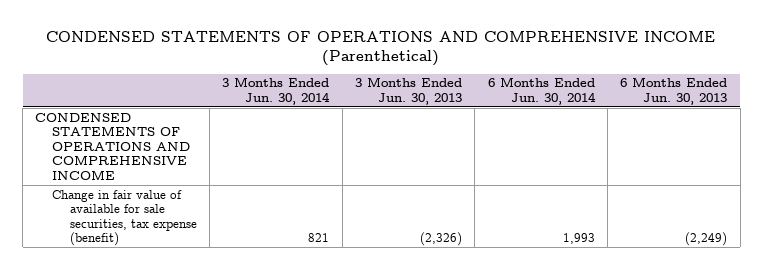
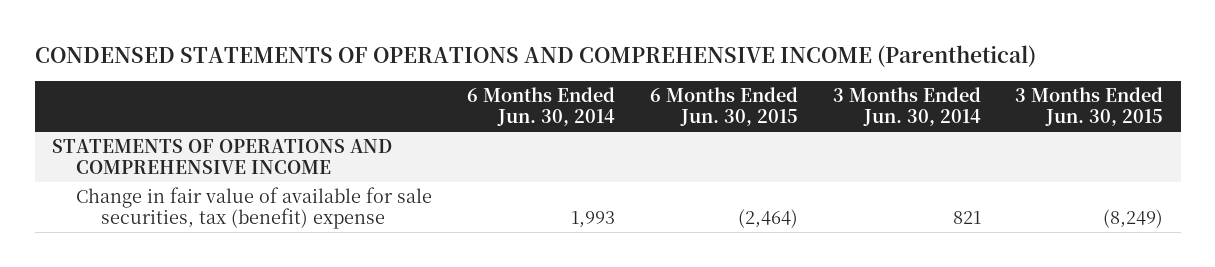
[354,77,462,105] 3 Months Ended Jun. 30, 2013 -> none
[620,77,728,105] 6 Months Ended Jun. 30, 2013 -> none
none -> [649,87,798,127] 6 Months Ended Jun. 30, 2015
none -> [1015,87,1164,127] 3 Months Ended Jun. 30, 2015
[35,112,191,180] CONDENSED STATEMENTS OF OPERATIONS AND COMPREHENSIVE INCOME -> [52,138,393,175] STATEMENTS OF OPERATIONS AND COMPREHENSIVE INCOME
[52,189,197,247] Change in fair value of available for sale securities, tax expense (benefit) -> [76,186,433,230] Change in fair value of available for sale securities, tax (benefit) expense

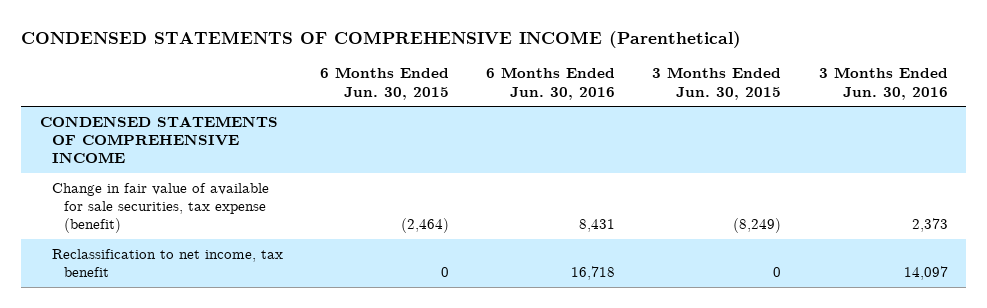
[34,45,1036,68] CONDENSED STATEMENTS OF OPERATIONS AND COMPREHENSIVE INCOME (Parenthetical) -> [21,30,742,48] CONDENSED STATEMENTS OF COMPREHENSIVE INCOME (Parenthetical)
[467,87,616,127] 6 Months Ended Jun. 30, 2014 -> none
[832,87,981,127] 3 Months Ended Jun. 30, 2014 -> none
none -> [486,67,616,100] 6 Months Ended Jun. 30, 2016
none -> [818,67,948,100] 3 Months Ended Jun. 30, 2016
[52,138,393,175] STATEMENTS OF OPERATIONS AND COMPREHENSIVE INCOME -> [39,115,278,164] CONDENSED STATEMENTS OF COMPREHENSIVE INCOME
[76,186,433,230] Change in fair value of available for sale securities, tax (benefit) expense -> [51,182,269,234] Change in fair value of available for sale securities, tax expense (benefit)
none -> [51,248,283,278] Reclassification to net income, tax benefit

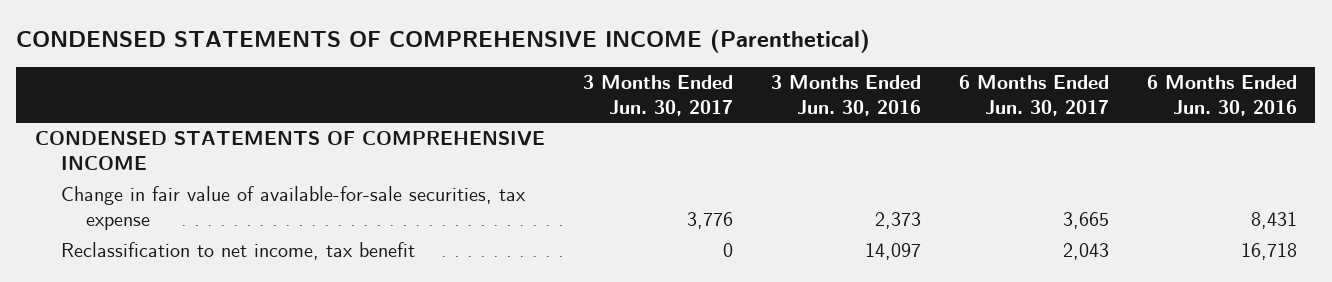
[319,67,449,100] 6 Months Ended Jun. 30, 2015 -> none
[652,67,782,100] 3 Months Ended Jun. 30, 2015 -> none
none -> [583,75,734,116] 3 Months Ended Jun. 30, 2017
none -> [958,75,1109,116] 6 Months Ended Jun. 30, 2017
[51,182,269,234] Change in fair value of available for sale securities, tax expense (benefit) -> [60,186,526,231] Change in fair value of available-for-sale securities, tax expense

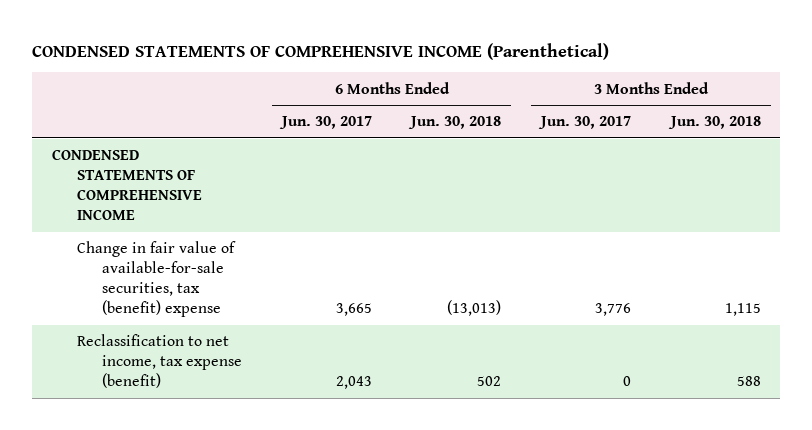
[770,75,921,116] 3 Months Ended Jun. 30, 2016 -> none
[1146,75,1297,116] 6 Months Ended Jun. 30, 2016 -> none
none -> [408,116,502,130] Jun. 30, 2018
none -> [667,116,761,130] Jun. 30, 2018
[60,186,526,231] Change in fair value of available-for-sale securities, tax expense -> [76,241,236,318] Change in fair value of available-for-sale securities, tax (benefit) expense
[60,242,415,261] Reclassification to net income, tax benefit -> [76,334,243,389] Reclassification to net income, tax expense (benefit)

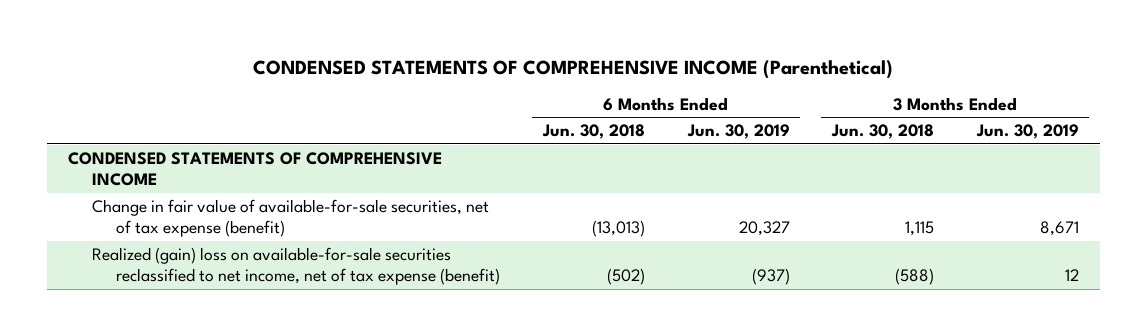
[278,116,372,130] Jun. 30, 2017 -> none
[538,116,632,130] Jun. 30, 2017 -> none
none -> [686,124,790,140] Jun. 30, 2019
none -> [975,124,1079,140] Jun. 30, 2019
[76,241,236,318] Change in fair value of available-for-sale securities, tax (benefit) expense -> [92,198,490,238] Change in fair value of available-for-sale securities, net of tax expense (benefit)
[76,334,243,389] Reclassification to net income, tax expense (benefit) -> [92,246,501,286] Realized (gain) loss on available-for-sale securities reclassified to net income, net of tax expense (benefit)
[477,376,502,387] 502 -> [607,268,646,286] (502)
[736,376,761,387] 588 -> [895,268,935,286] (588)

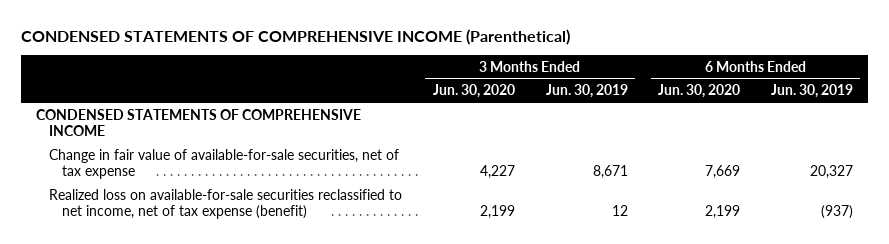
[542,124,646,140] Jun. 30, 2018 -> none
[831,124,935,140] Jun. 30, 2018 -> none
none -> [432,84,515,99] Jun. 30, 2020
none -> [658,84,741,99] Jun. 30, 2020
[92,198,490,238] Change in fair value of available-for-sale securities, net of tax expense (benefit) -> [49,148,400,180] Change in fair value of available-for-sale securities, net of tax expense
[92,246,501,286] Realized (gain) loss on available-for-sale securities reclassified to net income, net of tax expense (benefit) -> [49,188,403,220] Realized loss on available-for-sale securities reclassified to net income, net of tax expense (benefit)

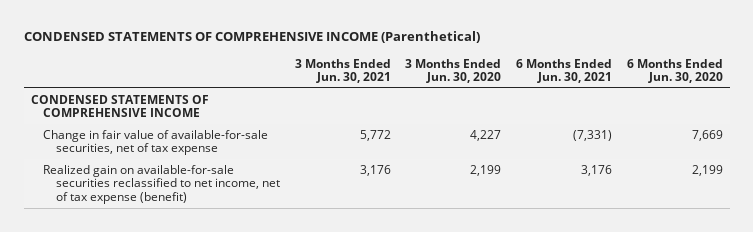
[545,84,628,99] Jun. 30, 2019 -> none
[770,84,853,99] Jun. 30, 2019 -> none
none -> [294,58,391,84] 3 Months Ended Jun. 30, 2021
none -> [515,58,612,84] 6 Months Ended Jun. 30, 2021
[49,188,403,220] Realized loss on available-for-sale securities reclassified to net income, net of tax expense (benefit) -> [43,164,280,205] Realized gain on available-for-sale securities reclassified to net income, net of tax expense (benefit)

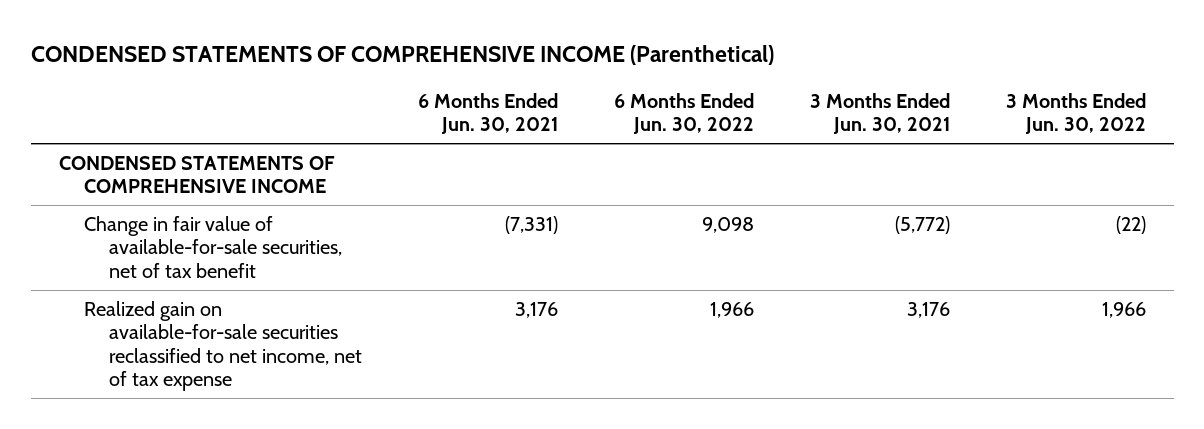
[405,58,502,84] 3 Months Ended Jun. 30, 2020 -> none
[626,58,723,84] 6 Months Ended Jun. 30, 2020 -> none
none -> [613,92,754,135] 6 Months Ended Jun. 30, 2022
none -> [1005,92,1146,135] 3 Months Ended Jun. 30, 2022
[43,129,269,156] Change in fair value of available-for-sale securities, net of tax expense -> [83,216,343,278] Change in fair value of available-for-sale securities, net of tax benefit
[359,129,391,141] 5,772 -> [894,216,950,235] (5,772)
[43,164,280,205] Realized gain on available-for-sale securities reclassified to net income, net of tax expense (benefit) -> [83,301,363,392] Realized gain on available-for-sale securities reclassified to net income, net of tax expense

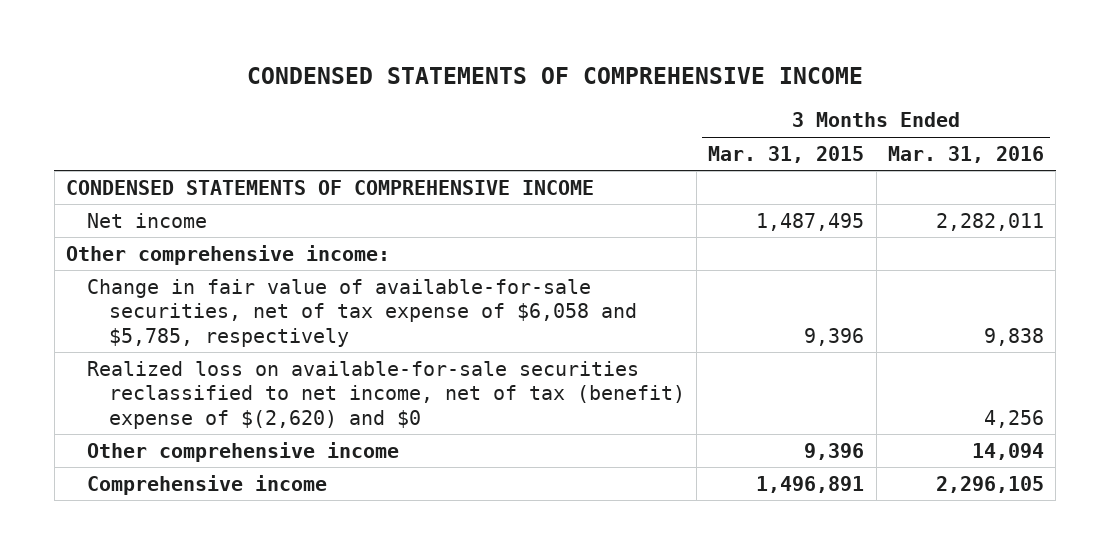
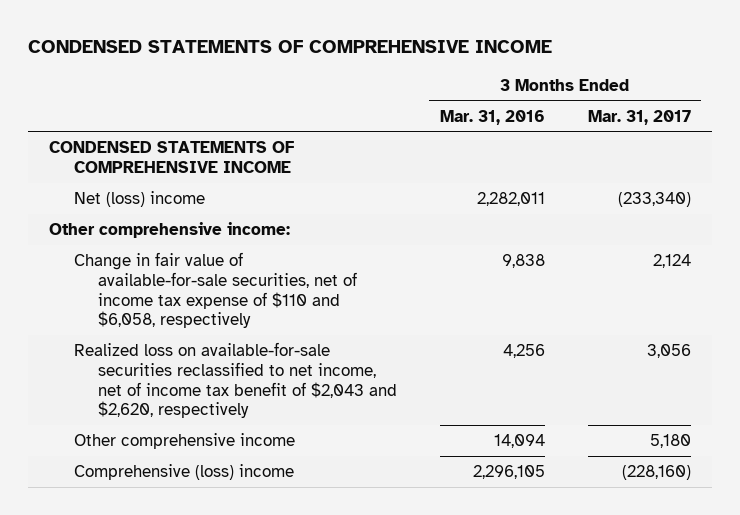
[708,145,865,163] Mar. 31, 2015 -> none
none -> [587,109,691,125] Mar. 31, 2017
[87,212,208,228] Net income -> [73,190,205,207] Net (loss) income
[87,278,637,347] Change in fair value of available-for-sale securities, net of tax expense of $6,058 and $5,785, respectively -> [73,251,358,329] Change in fair value of available-for-sale securities, net of income tax expense of $110 and $6,058, respectively
[87,360,685,429] Realized loss on available-for-sale securities reclassified to net income, net of tax (benefit) expense of $(2,620) and $0 -> [73,341,398,419] Realized loss on available-for-sale securities reclassified to net income, net of income tax benefit of $2,043 and $2,620, respectively
[87,474,328,495] Comprehensive income -> [73,463,294,480] Comprehensive (loss) income

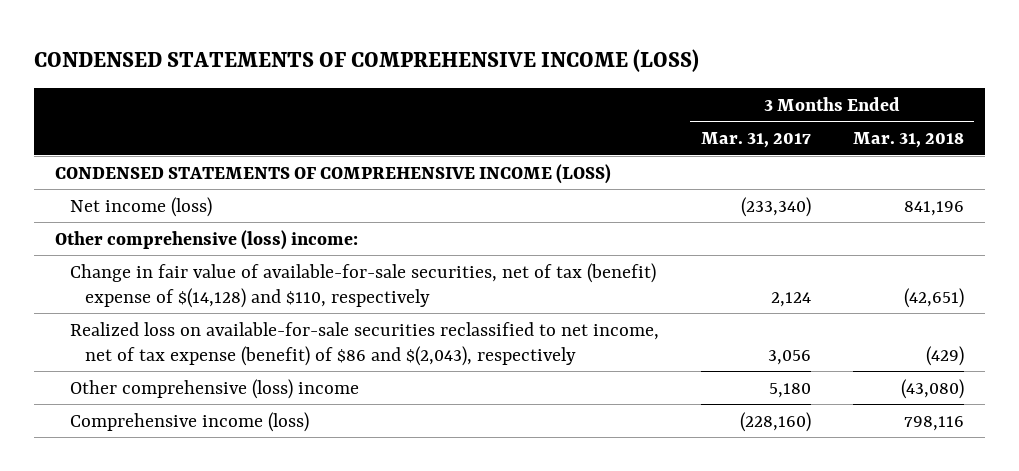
[28,40,553,54] CONDENSED STATEMENTS OF COMPREHENSIVE INCOME -> [34,49,700,73] CONDENSED STATEMENTS OF COMPREHENSIVE INCOME (LOSS)
[439,109,545,125] Mar. 31, 2016 -> none
none -> [852,132,964,149] Mar. 31, 2018
[49,140,295,173] CONDENSED STATEMENTS OF COMPREHENSIVE INCOME -> [55,163,612,184] CONDENSED STATEMENTS OF COMPREHENSIVE INCOME (LOSS)
[73,190,205,207] Net (loss) income -> [69,196,212,217] Net income (loss)
[49,221,291,238] Other comprehensive income: -> [55,229,359,250] Other comprehensive (loss) income:
[73,251,358,329] Change in fair value of available-for-sale securities, net of income tax expense of $110 and $6,058, respectively -> [69,262,656,308] Change in fair value of available-for-sale securities, net of tax (benefit) expense of $(14,128) and $110, respectively
[73,341,398,419] Realized loss on available-for-sale securities reclassified to net income, net of income tax benefit of $2,043 and $2,620, respectively -> [69,321,659,366] Realized loss on available-for-sale securities reclassified to net income, net of tax expense (benefit) of $86 and $(2,043), respectively
[73,432,295,449] Other comprehensive income -> [69,378,359,399] Other comprehensive (loss) income
[73,463,294,480] Comprehensive (loss) income -> [69,411,309,432] Comprehensive income (loss)

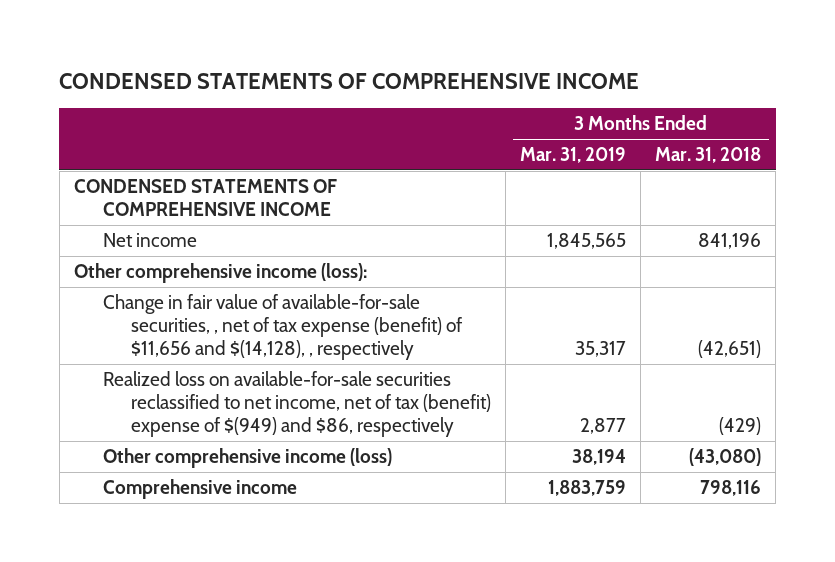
[34,49,700,73] CONDENSED STATEMENTS OF COMPREHENSIVE INCOME (LOSS) -> [59,73,640,90] CONDENSED STATEMENTS OF COMPREHENSIVE INCOME
[700,132,811,149] Mar. 31, 2017 -> none
none -> [520,147,627,164] Mar. 31, 2019
[55,163,612,184] CONDENSED STATEMENTS OF COMPREHENSIVE INCOME (LOSS) -> [73,179,337,217] CONDENSED STATEMENTS OF COMPREHENSIVE INCOME
[69,196,212,217] Net income (loss) -> [102,233,197,248] Net income
[55,229,359,250] Other comprehensive (loss) income: -> [73,263,367,284] Other comprehensive income (loss):
[69,262,656,308] Change in fair value of available-for-sale securities, net of tax (benefit) expense of $(14,128) and $110, respectively -> [102,294,464,361] Change in fair value of available-for-sale securities, , net of tax expense (benefit) of $11,656 and $(14,128), , respectively
[69,321,659,366] Realized loss on available-for-sale securities reclassified to net income, net of tax expense (benefit) of $86 and $(2,043), respectively -> [102,371,492,438] Realized loss on available-for-sale securities reclassified to net income, net of tax (benefit) expense of $(949) and $86, respectively
[69,378,359,399] Other comprehensive (loss) income -> [102,448,392,469] Other comprehensive income (loss)
[69,411,309,432] Comprehensive income (loss) -> [102,479,297,500] Comprehensive income

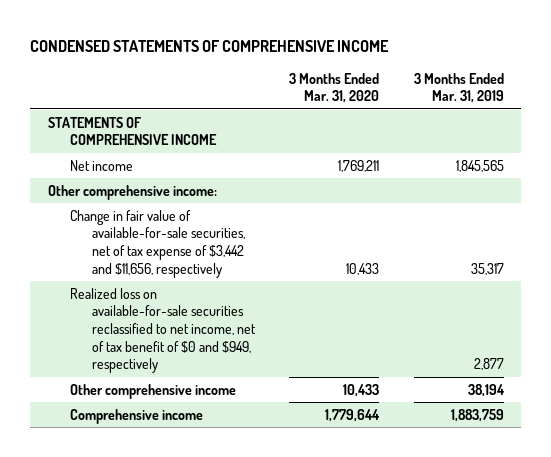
[655,147,762,164] Mar. 31, 2018 -> none
none -> [289,72,380,104] 3 Months Ended Mar. 31, 2020
[73,179,337,217] CONDENSED STATEMENTS OF COMPREHENSIVE INCOME -> [47,116,217,146] STATEMENTS OF COMPREHENSIVE INCOME
[73,263,367,284] Other comprehensive income (loss): -> [47,184,217,200] Other comprehensive income:
[102,294,464,361] Change in fair value of available-for-sale securities, , net of tax expense (benefit) of $11,656 and $(14,128), , respectively -> [69,209,245,278] Change in fair value of available-for-sale securities, net of tax expense of $3,442 and $11,656, respectively
[102,371,492,438] Realized loss on available-for-sale securities reclassified to net income, net of tax (benefit) expense of $(949) and $86, respectively -> [69,287,256,374] Realized loss on available-for-sale securities reclassified to net income, net of tax benefit of $0 and $949, respectively
[102,448,392,469] Other comprehensive income (loss) -> [69,383,236,399] Other comprehensive income

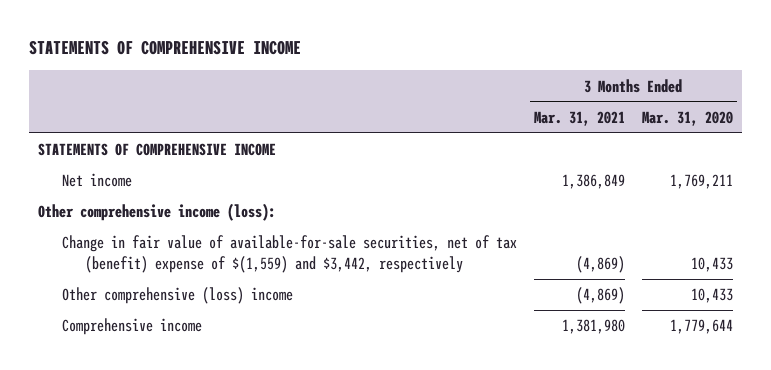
[30,40,390,53] CONDENSED STATEMENTS OF COMPREHENSIVE INCOME -> [29,40,302,56] STATEMENTS OF COMPREHENSIVE INCOME
[413,72,504,104] 3 Months Ended Mar. 31, 2019 -> none
none -> [533,110,625,126] Mar. 31, 2021
[69,287,256,374] Realized loss on available-for-sale securities reclassified to net income, net of tax benefit of $0 and $949, respectively -> none
[47,184,217,200] Other comprehensive income: -> [38,203,277,222] Other comprehensive income (loss):
[69,209,245,278] Change in fair value of available-for-sale securities, net of tax expense of $3,442 and $11,656, respectively -> [61,235,517,273] Change in fair value of available-for-sale securities, net of tax (benefit) expense of $(1,559) and $3,442, respectively
[69,383,236,399] Other comprehensive income -> [61,287,293,305] Other comprehensive (loss) income

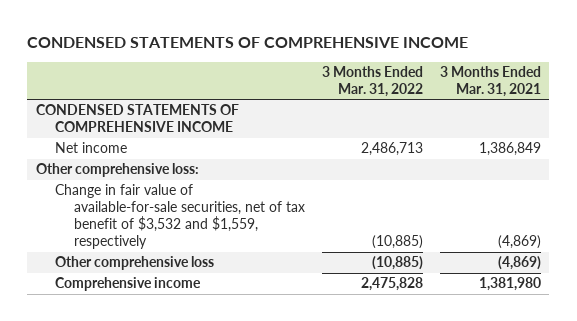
[29,40,302,56] STATEMENTS OF COMPREHENSIVE INCOME -> [27,37,469,49] CONDENSED STATEMENTS OF COMPREHENSIVE INCOME
[642,110,734,126] Mar. 31, 2020 -> none
none -> [321,65,423,97] 3 Months Ended Mar. 31, 2022
[38,143,277,157] STATEMENTS OF COMPREHENSIVE INCOME -> [35,104,239,133] CONDENSED STATEMENTS OF COMPREHENSIVE INCOME
[38,203,277,222] Other comprehensive income (loss): -> [35,163,199,178] Other comprehensive loss:
[61,235,517,273] Change in fair value of available-for-sale securities, net of tax (benefit) expense of $(1,559) and $3,442, respectively -> [54,184,305,250] Change in fair value of available-for-sale securities, net of tax benefit of $3,532 and $1,559, respectively
[61,287,293,305] Other comprehensive (loss) income -> [54,256,214,271] Other comprehensive loss

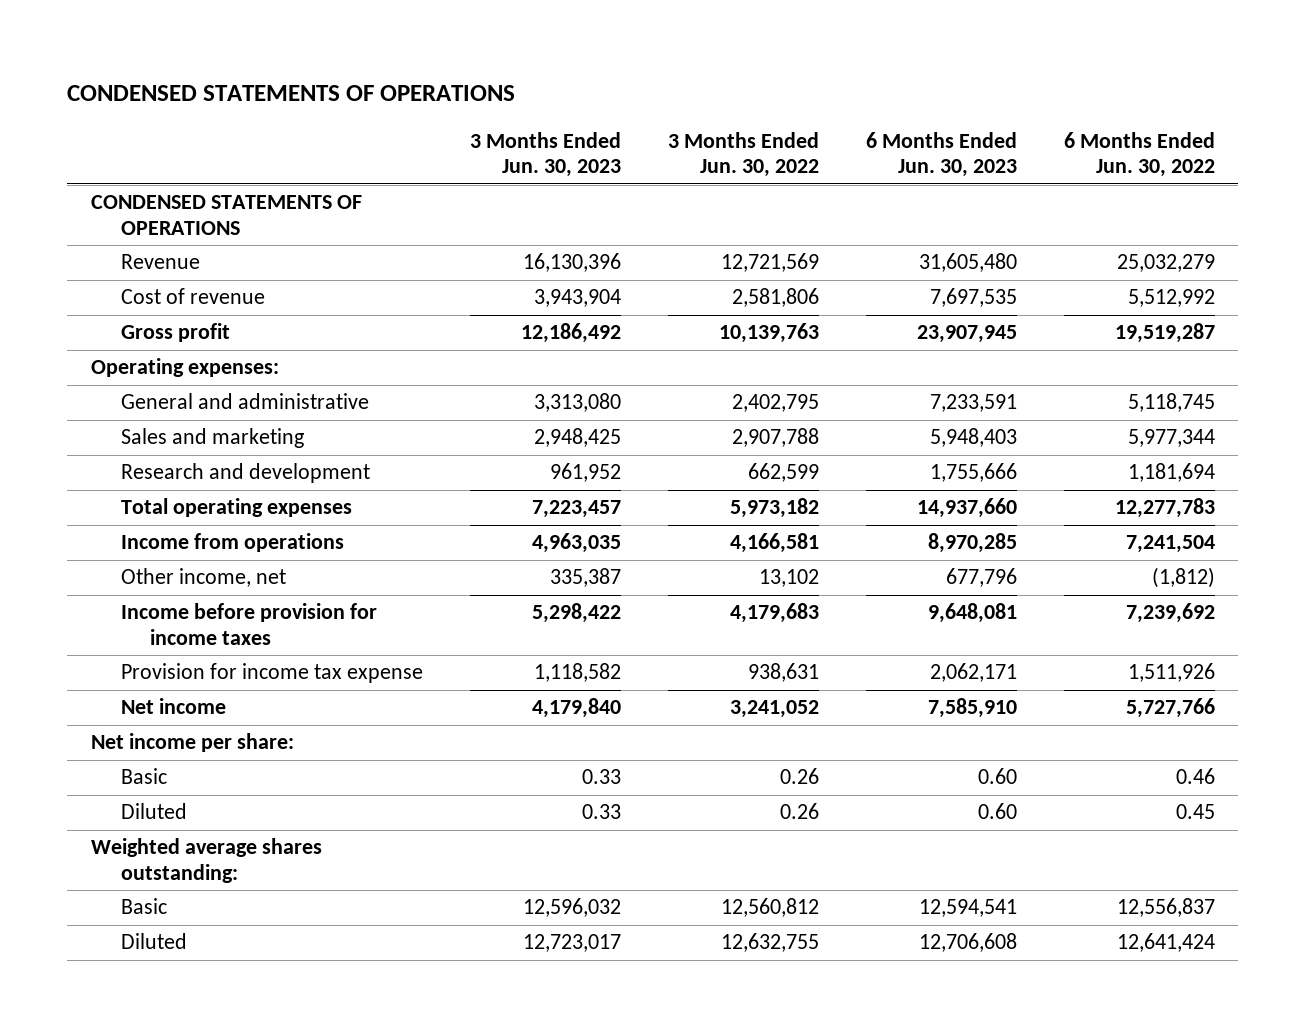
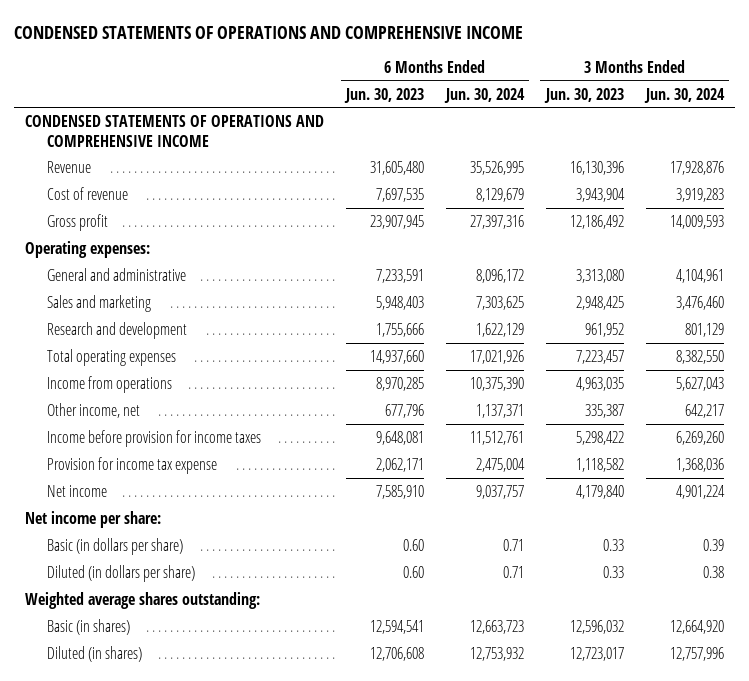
[67,85,516,102] CONDENSED STATEMENTS OF OPERATIONS -> [14,25,524,39] CONDENSED STATEMENTS OF OPERATIONS AND COMPREHENSIVE INCOME
[667,131,819,178] 3 Months Ended Jun. 30, 2022 -> none
[1063,131,1215,178] 6 Months Ended Jun. 30, 2022 -> none
none -> [444,87,526,103] Jun. 30, 2024
none -> [643,87,725,103] Jun. 30, 2024
[90,195,362,236] CONDENSED STATEMENTS OF OPERATIONS -> [25,114,325,147] CONDENSED STATEMENTS OF OPERATIONS AND COMPREHENSIVE INCOME
[120,768,167,785] Basic -> [47,537,184,555] Basic (in dollars per share)
[120,803,187,820] Diluted -> [47,564,196,582] Diluted (in dollars per share)
[120,898,167,915] Basic -> [47,618,131,635] Basic (in shares)
[120,933,187,950] Diluted -> [47,645,143,662] Diluted (in shares)

